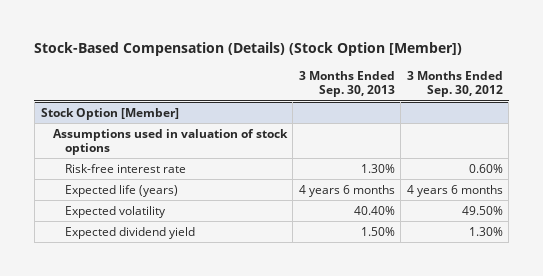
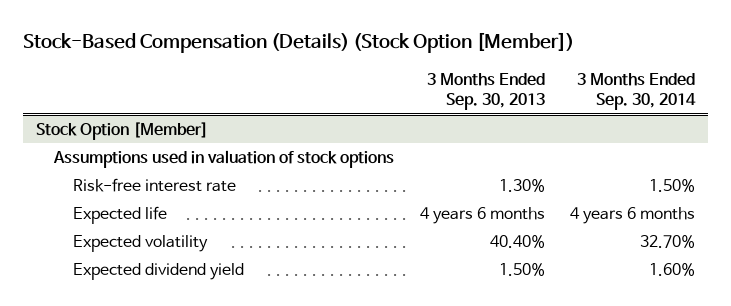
[406,71,503,98] 3 Months Ended Sep. 30, 2012 -> none
none -> [577,72,697,111] 3 Months Ended Sep. 30, 2014
[64,184,178,197] Expected life (years) -> [73,206,168,225] Expected life

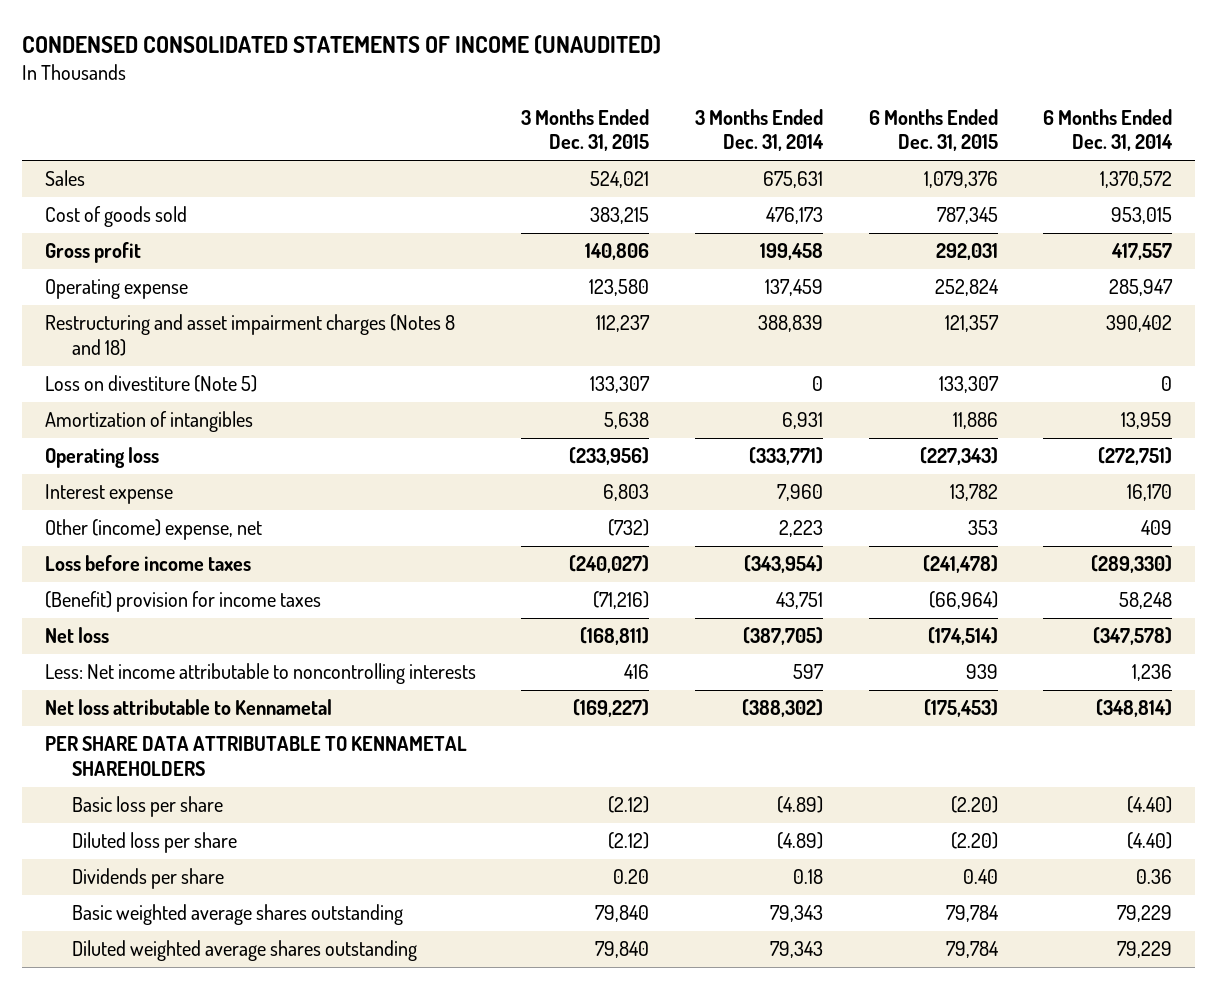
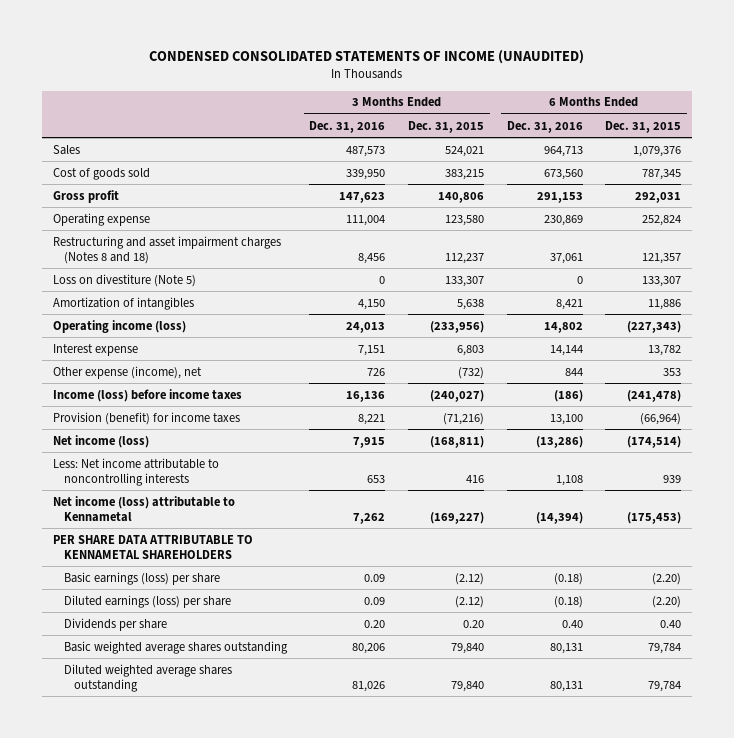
[695,108,825,152] 3 Months Ended Dec. 31, 2014 -> none
[1043,108,1174,152] 6 Months Ended Dec. 31, 2014 -> none
none -> [309,120,386,133] Dec. 31, 2016
none -> [506,120,583,133] Dec. 31, 2016
[44,447,159,469] Operating loss -> [53,319,187,333] Operating income (loss)
[44,519,262,541] Other (income) expense, net -> [53,365,203,379] Other expense (income), net
[44,555,251,572] Loss before income taxes -> [53,388,243,402] Income (loss) before income taxes
[44,591,321,613] (Benefit) provision for income taxes -> [53,411,241,425] Provision (benefit) for income taxes
[44,627,109,644] Net loss -> [53,434,150,448] Net income (loss)
[44,699,332,716] Net loss attributable to Kennametal -> [53,495,236,522] Net income (loss) attributable to Kennametal
[72,796,224,818] Basic loss per share -> [63,571,220,585] Basic earnings (loss) per share
[72,832,238,854] Diluted loss per share -> [63,594,231,608] Diluted earnings (loss) per share

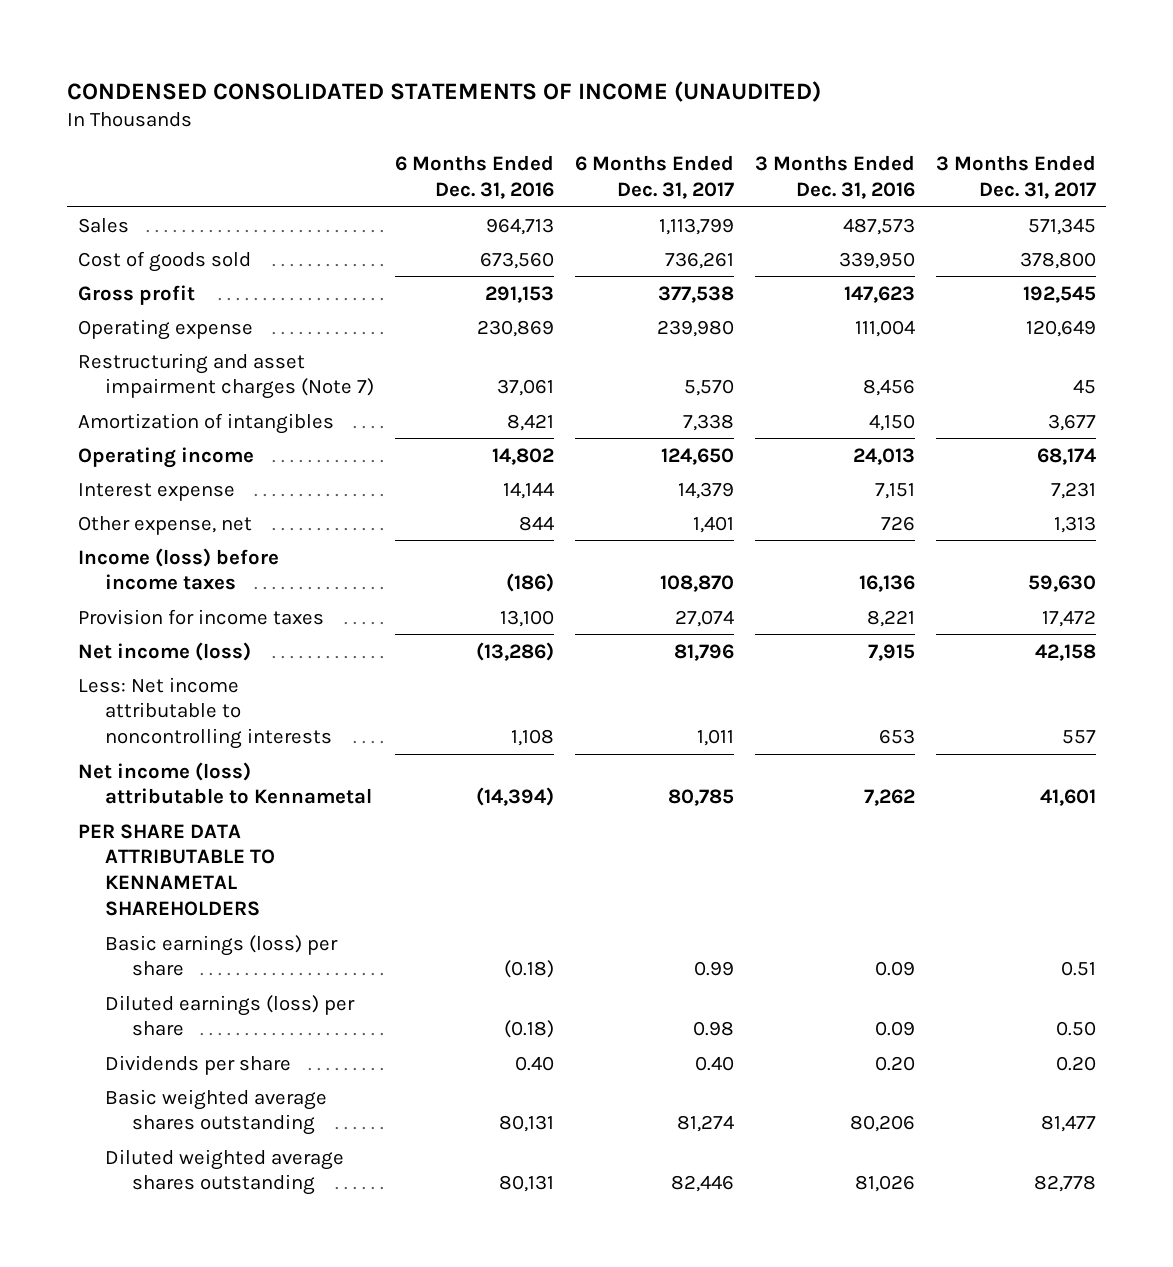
[407,120,484,133] Dec. 31, 2015 -> none
[605,120,682,133] Dec. 31, 2015 -> none
none -> [574,155,734,199] 6 Months Ended Dec. 31, 2017
none -> [935,155,1096,199] 3 Months Ended Dec. 31, 2017
[53,273,197,287] Loss on divestiture (Note 5) -> none
[53,235,282,264] Restructuring and asset impairment charges (Notes 8 and 18) -> [77,352,375,400] Restructuring and asset impairment charges (Note 7)
[53,319,187,333] Operating income (loss) -> [77,446,254,468] Operating income
[53,365,203,379] Other expense (income), net -> [77,515,252,535] Other expense, net
[53,411,241,425] Provision (benefit) for income taxes -> [77,608,324,625] Provision for income taxes

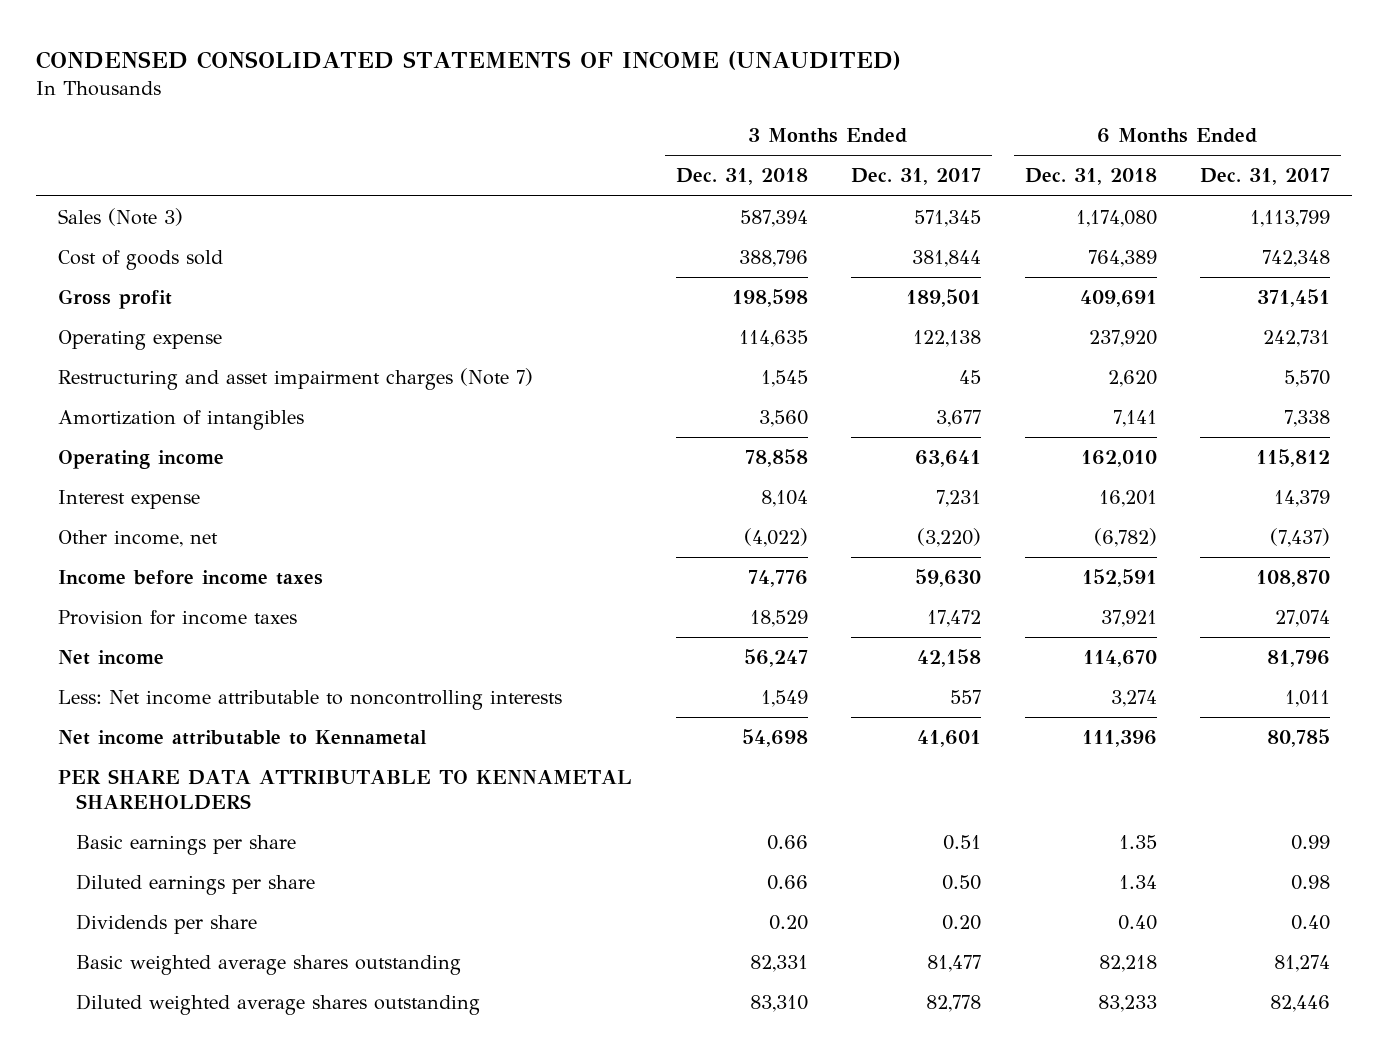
[394,155,554,199] 6 Months Ended Dec. 31, 2016 -> none
[754,155,915,199] 3 Months Ended Dec. 31, 2016 -> none
none -> [675,168,808,186] Dec. 31, 2018
none -> [1024,168,1157,186] Dec. 31, 2018
[77,217,129,233] Sales -> [58,208,184,227] Sales (Note 3)
[664,251,734,269] 736,261 -> [1262,250,1331,268] 742,348
[1019,251,1096,269] 378,800 -> [912,250,982,268] 381,844
[657,285,734,303] 377,538 -> [1257,289,1331,308] 371,451
[1022,285,1096,303] 192,545 -> [906,289,982,308] 189,501
[656,319,734,337] 239,980 -> [1263,330,1331,348] 242,731
[1025,319,1096,337] 120,649 -> [913,330,982,348] 122,138
[660,447,734,465] 124,650 -> [1256,449,1331,468] 115,812
[1036,447,1096,465] 68,174 -> [915,450,982,468] 63,641
[77,515,252,535] Other expense, net -> [58,530,219,548] Other income, net
[692,515,734,533] 1,401 -> [1270,528,1331,548] (7,437)
[1053,515,1096,533] 1,313 -> [917,528,982,548] (3,220)
[77,547,279,591] Income (loss) before income taxes -> [58,570,324,586] Income before income taxes
[77,641,251,661] Net income (loss) -> [58,650,165,666] Net income
[77,761,373,805] Net income (loss) attributable to Kennametal -> [58,730,428,746] Net income attributable to Kennametal
[105,934,339,977] Basic earnings (loss) per share -> [76,835,297,856] Basic earnings per share
[105,994,356,1037] Diluted earnings (loss) per share -> [76,874,316,896] Diluted earnings per share

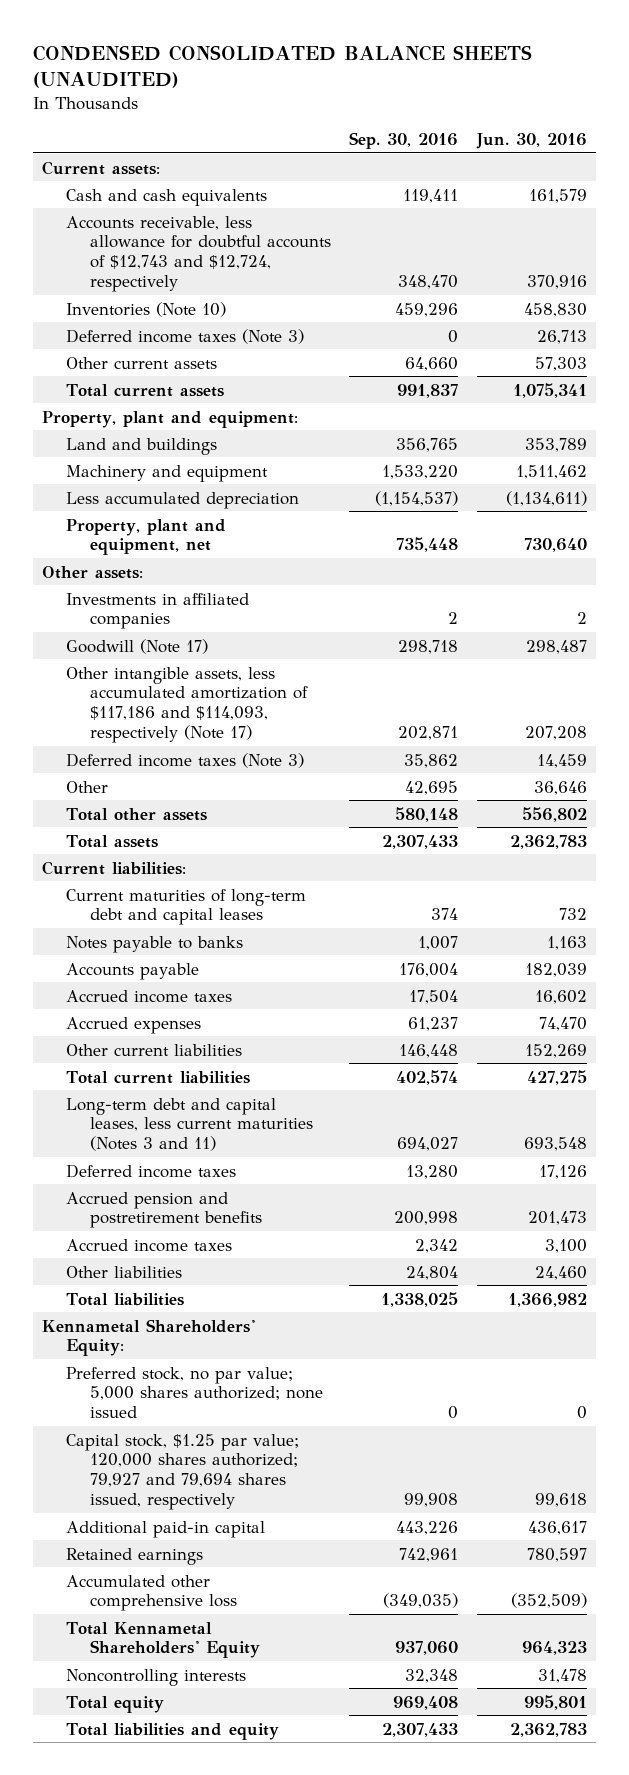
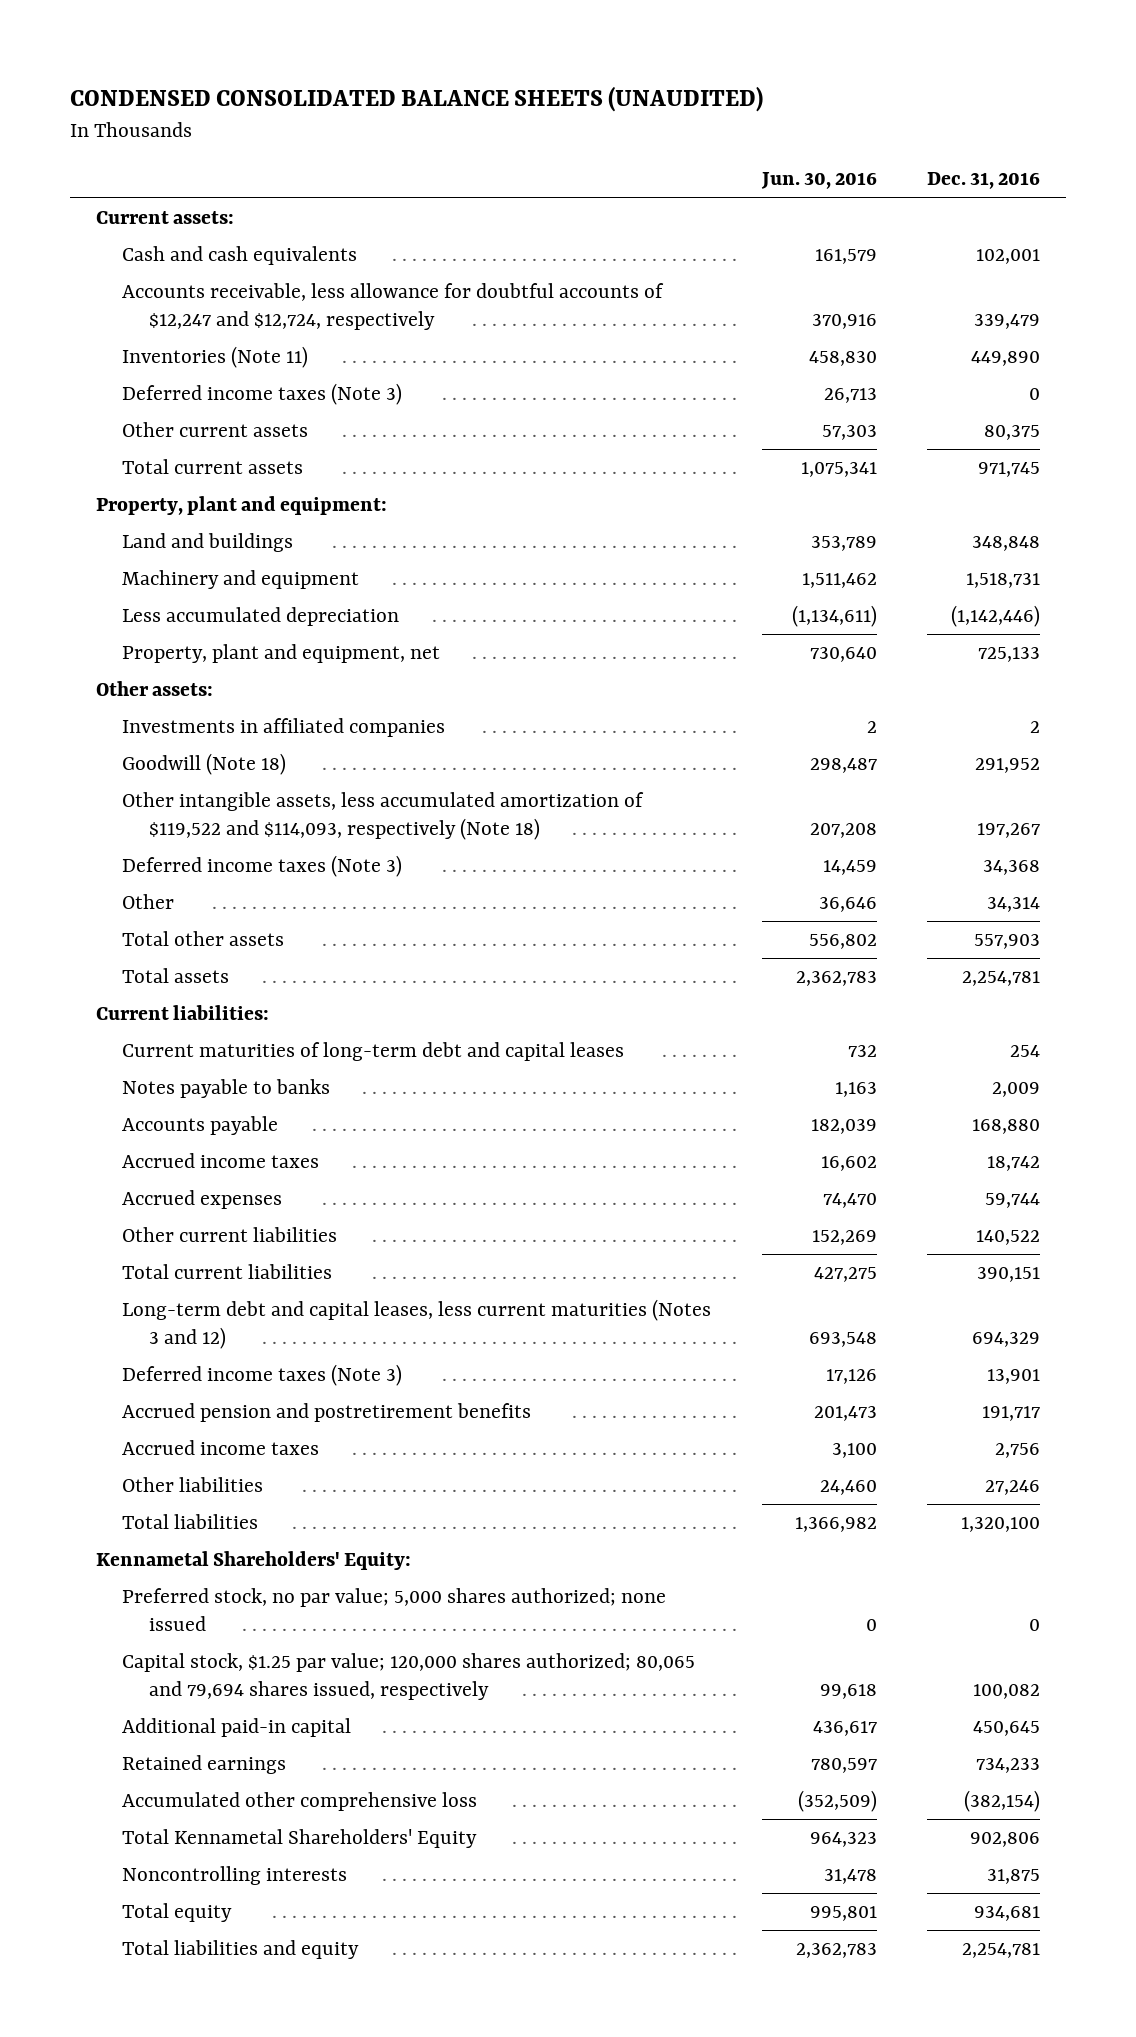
[349,132,459,150] Sep. 30, 2016 -> none
none -> [927,172,1041,190] Dec. 31, 2016
[66,215,332,292] Accounts receivable, less allowance for doubtful accounts of $12,743 and $12,724, respectively -> [122,283,665,331] Accounts receivable, less allowance for doubtful accounts of $12,247 and $12,724, respectively
[66,301,227,317] Inventories (Note 10) -> [122,346,309,369] Inventories (Note 11)
[66,638,209,654] Goodwill (Note 17) -> [122,753,287,776] Goodwill (Note 18)
[66,666,309,743] Other intangible assets, less accumulated amortization of $117,186 and $114,093, respectively (Note 17) -> [122,792,645,841] Other intangible assets, less accumulated amortization of $119,522 and $114,093, respectively (Note 18)
[66,1097,314,1152] Long-term debt and capital leases, less current maturities (Notes 3 and 11) -> [122,1299,712,1350] Long-term debt and capital leases, less current maturities (Notes 3 and 12)
[66,1163,237,1178] Deferred income taxes -> [122,1364,403,1387] Deferred income taxes (Note 3)
[66,1433,300,1510] Capital stock, $1.25 par value; 120,000 shares authorized; 79,927 and 79,694 shares issued, respectively -> [122,1653,696,1701] Capital stock, $1.25 par value; 120,000 shares authorized; 80,065 and 79,694 shares issued, respectively

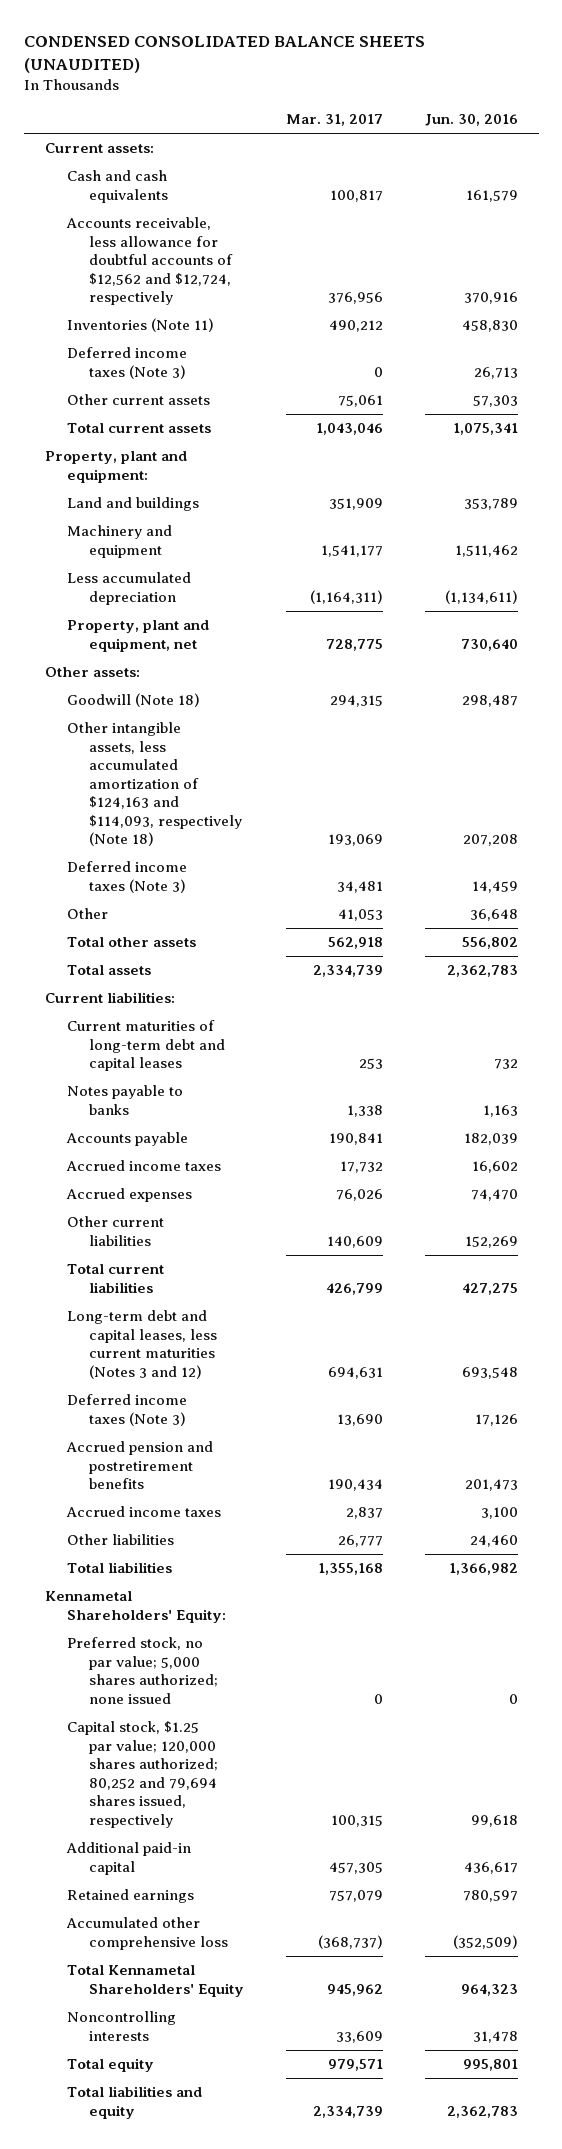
[927,172,1041,190] Dec. 31, 2016 -> none
none -> [285,114,383,127] Mar. 31, 2017
[122,283,665,331] Accounts receivable, less allowance for doubtful accounts of $12,247 and $12,724, respectively -> [65,217,234,306] Accounts receivable, less allowance for doubtful accounts of $12,562 and $12,724, respectively
[122,718,446,738] Investments in affiliated companies -> none
[122,792,645,841] Other intangible assets, less accumulated amortization of $119,522 and $114,093, respectively (Note 18) -> [66,722,243,847] Other intangible assets, less accumulated amortization of $124,163 and $114,093, respectively (Note 18)
[818,897,877,913] 36,646 -> [469,909,518,922] 36,648
[122,1653,696,1701] Capital stock, $1.25 par value; 120,000 shares authorized; 80,065 and 79,694 shares issued, respectively -> [66,1721,219,1828] Capital stock, $1.25 par value; 120,000 shares authorized; 80,252 and 79,694 shares issued, respectively

